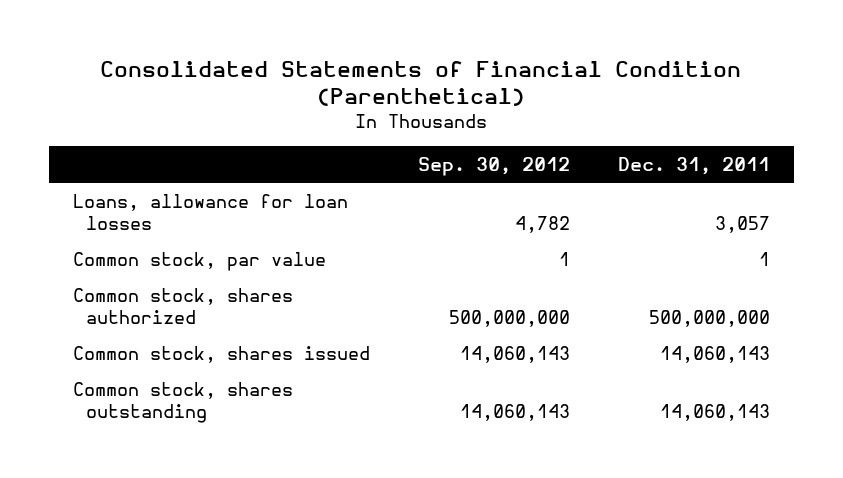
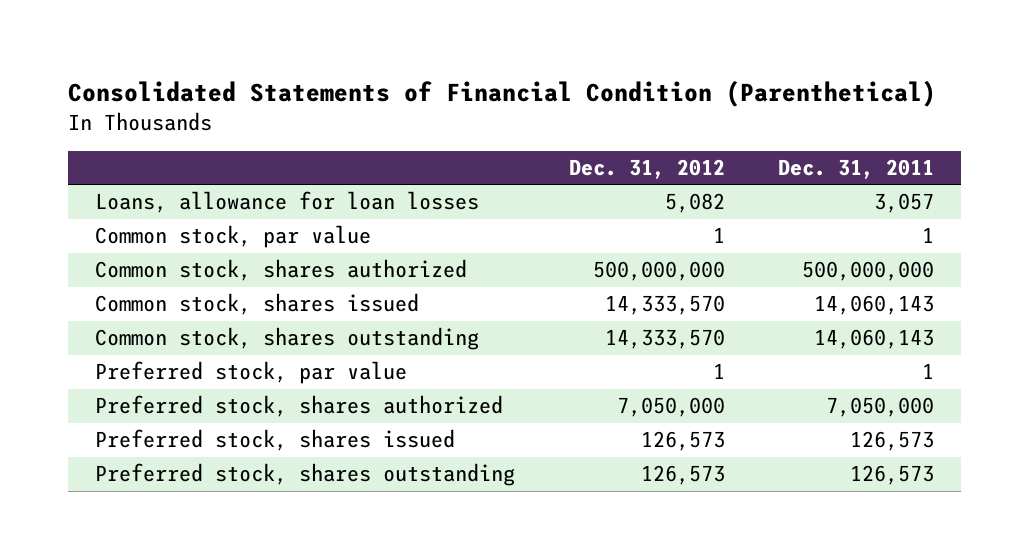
[417,156,570,176] Sep. 30, 2012 -> none
none -> [568,159,725,180] Dec. 31, 2012
none -> [94,361,407,385] Preferred stock, par value
none -> [94,395,503,418] Preferred stock, shares authorized
none -> [94,429,455,452] Preferred stock, shares issued
none -> [94,463,515,487] Preferred stock, shares outstanding

